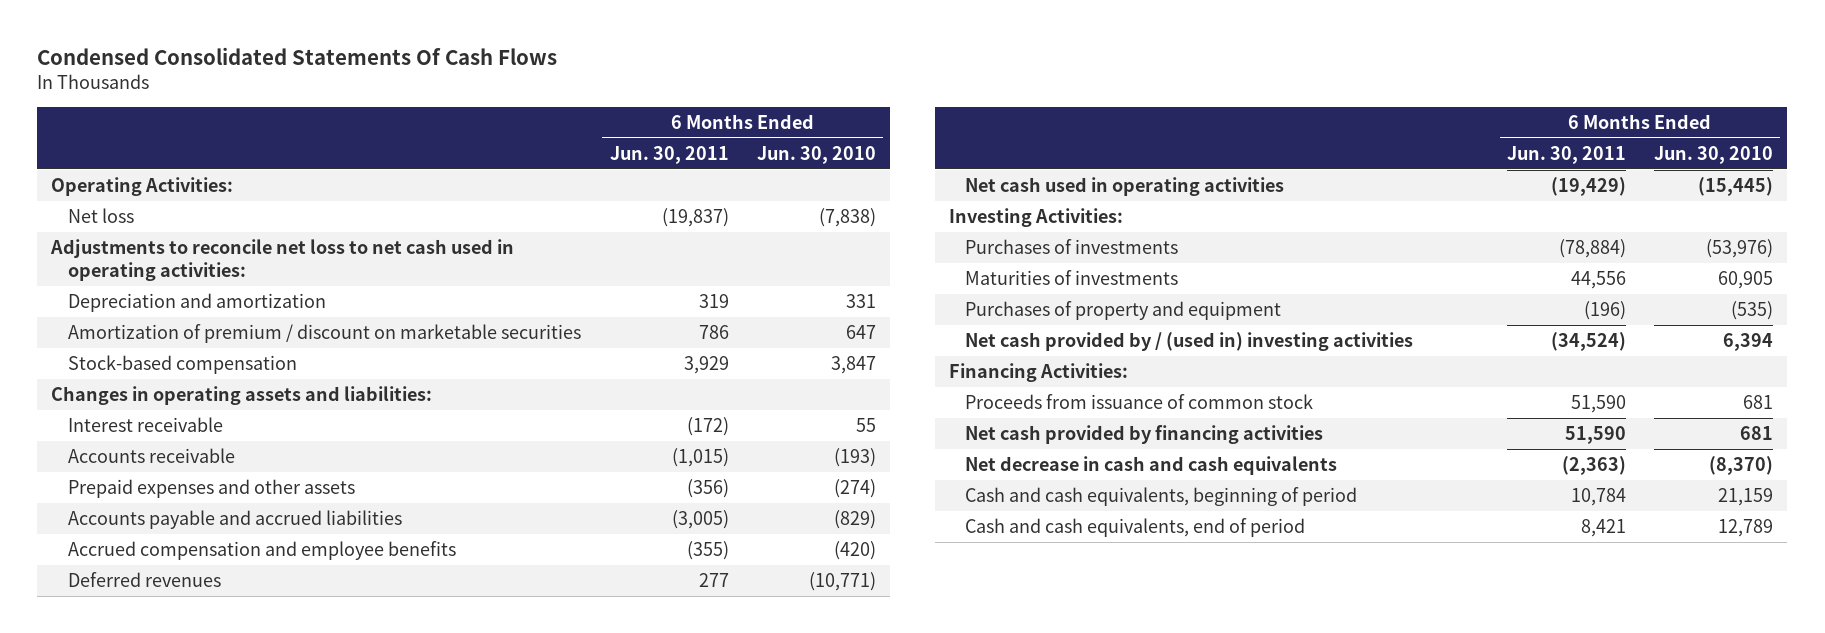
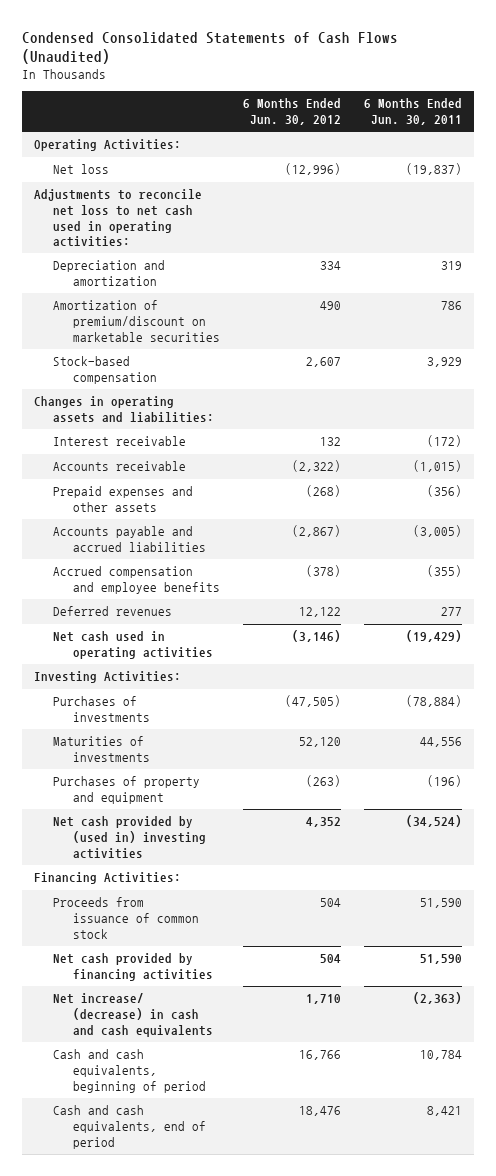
[37,46,558,65] Condensed Consolidated Statements Of Cash Flows -> [22,31,399,65] Condensed Consolidated Statements of Cash Flows (Unaudited)
[756,145,876,164] Jun. 30, 2010 -> none
none -> [243,98,342,125] 6 Months Ended Jun. 30, 2012
[68,323,582,343] Amortization of premium / discount on marketable securities -> [53,300,221,342] Amortization of premium/discount on marketable securities
[965,331,1414,351] Net cash provided by / (used in) investing activities -> [53,816,207,859] Net cash provided by (used in) investing activities
[965,455,1338,475] Net decrease in cash and cash equivalents -> [53,993,214,1037] Net increase/ (decrease) in cash and cash equivalents

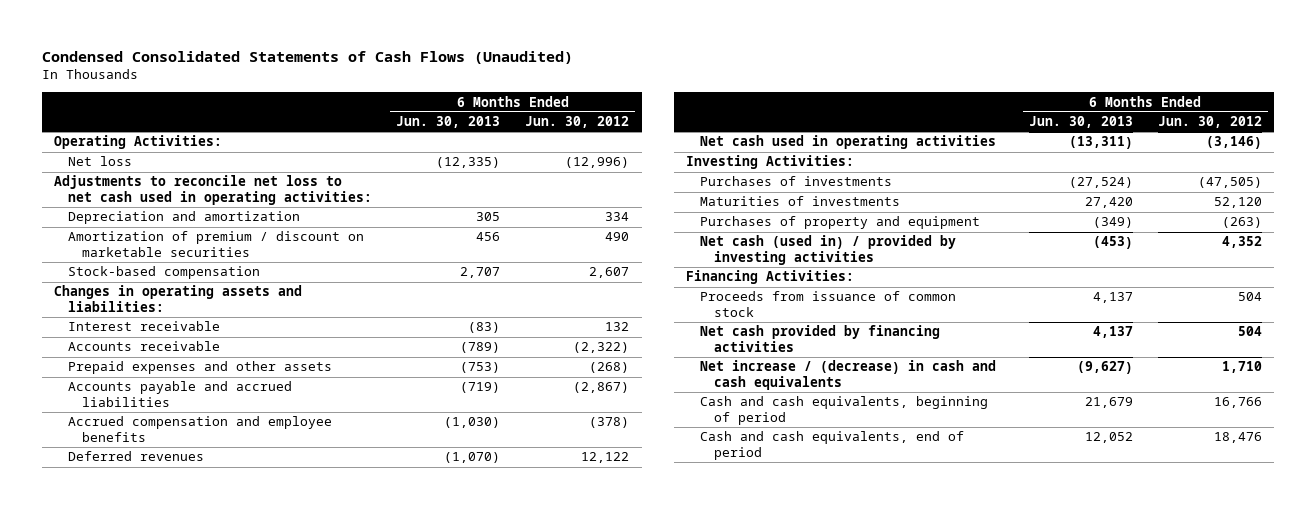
[364,98,463,125] 6 Months Ended Jun. 30, 2011 -> none
none -> [396,116,501,129] Jun. 30, 2013
[53,300,221,342] Amortization of premium/discount on marketable securities -> [67,231,364,258] Amortization of premium / discount on marketable securities
[53,816,207,859] Net cash provided by (used in) investing activities -> [700,235,957,266] Net cash (used in) / provided by investing activities
[53,993,214,1037] Net increase/ (decrease) in cash and cash equivalents -> [700,360,997,391] Net increase / (decrease) in cash and cash equivalents

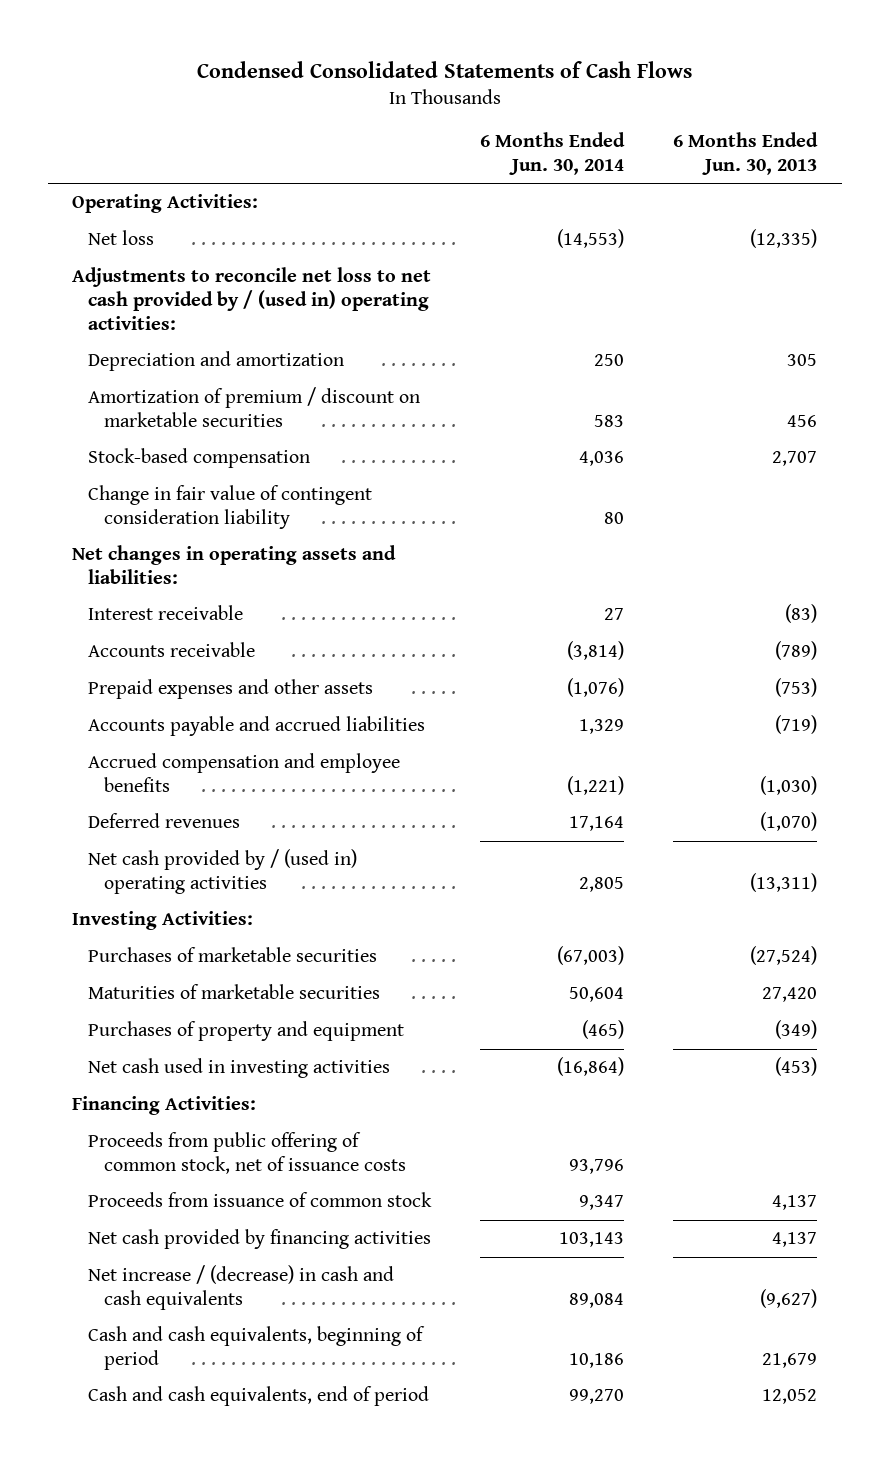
[41,50,573,64] Condensed Consolidated Statements of Cash Flows (Unaudited) -> [196,60,692,78] Condensed Consolidated Statements of Cash Flows
[525,116,630,129] Jun. 30, 2012 -> none
none -> [480,132,626,175] 6 Months Ended Jun. 30, 2014
[53,175,372,206] Adjustments to reconcile net loss to net cash used in operating activities: -> [72,267,432,330] Adjustments to reconcile net loss to net cash provided by / (used in) operating activities:
none -> [88,485,373,529] Change in fair value of contingent consideration liability
[53,285,302,313] Changes in operating assets and liabilities: -> [72,545,397,584] Net changes in operating assets and liabilities:
[700,135,997,150] Net cash used in operating activities -> [88,849,358,894] Net cash provided by / (used in) operating activities
[700,176,893,187] Purchases of investments -> [88,947,378,963] Purchases of marketable securities
[700,196,901,207] Maturities of investments -> [88,984,381,1000] Maturities of marketable securities
[700,235,957,266] Net cash (used in) / provided by investing activities -> [88,1058,391,1079] Net cash used in investing activities
none -> [88,1132,407,1174] Proceeds from public offering of common stock, net of issuance costs

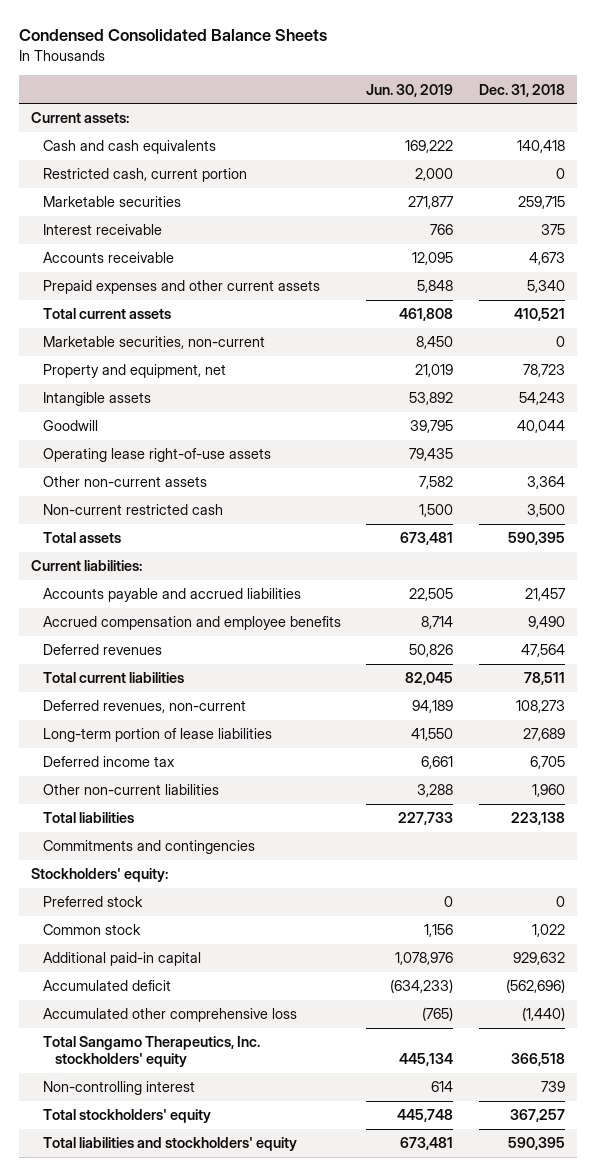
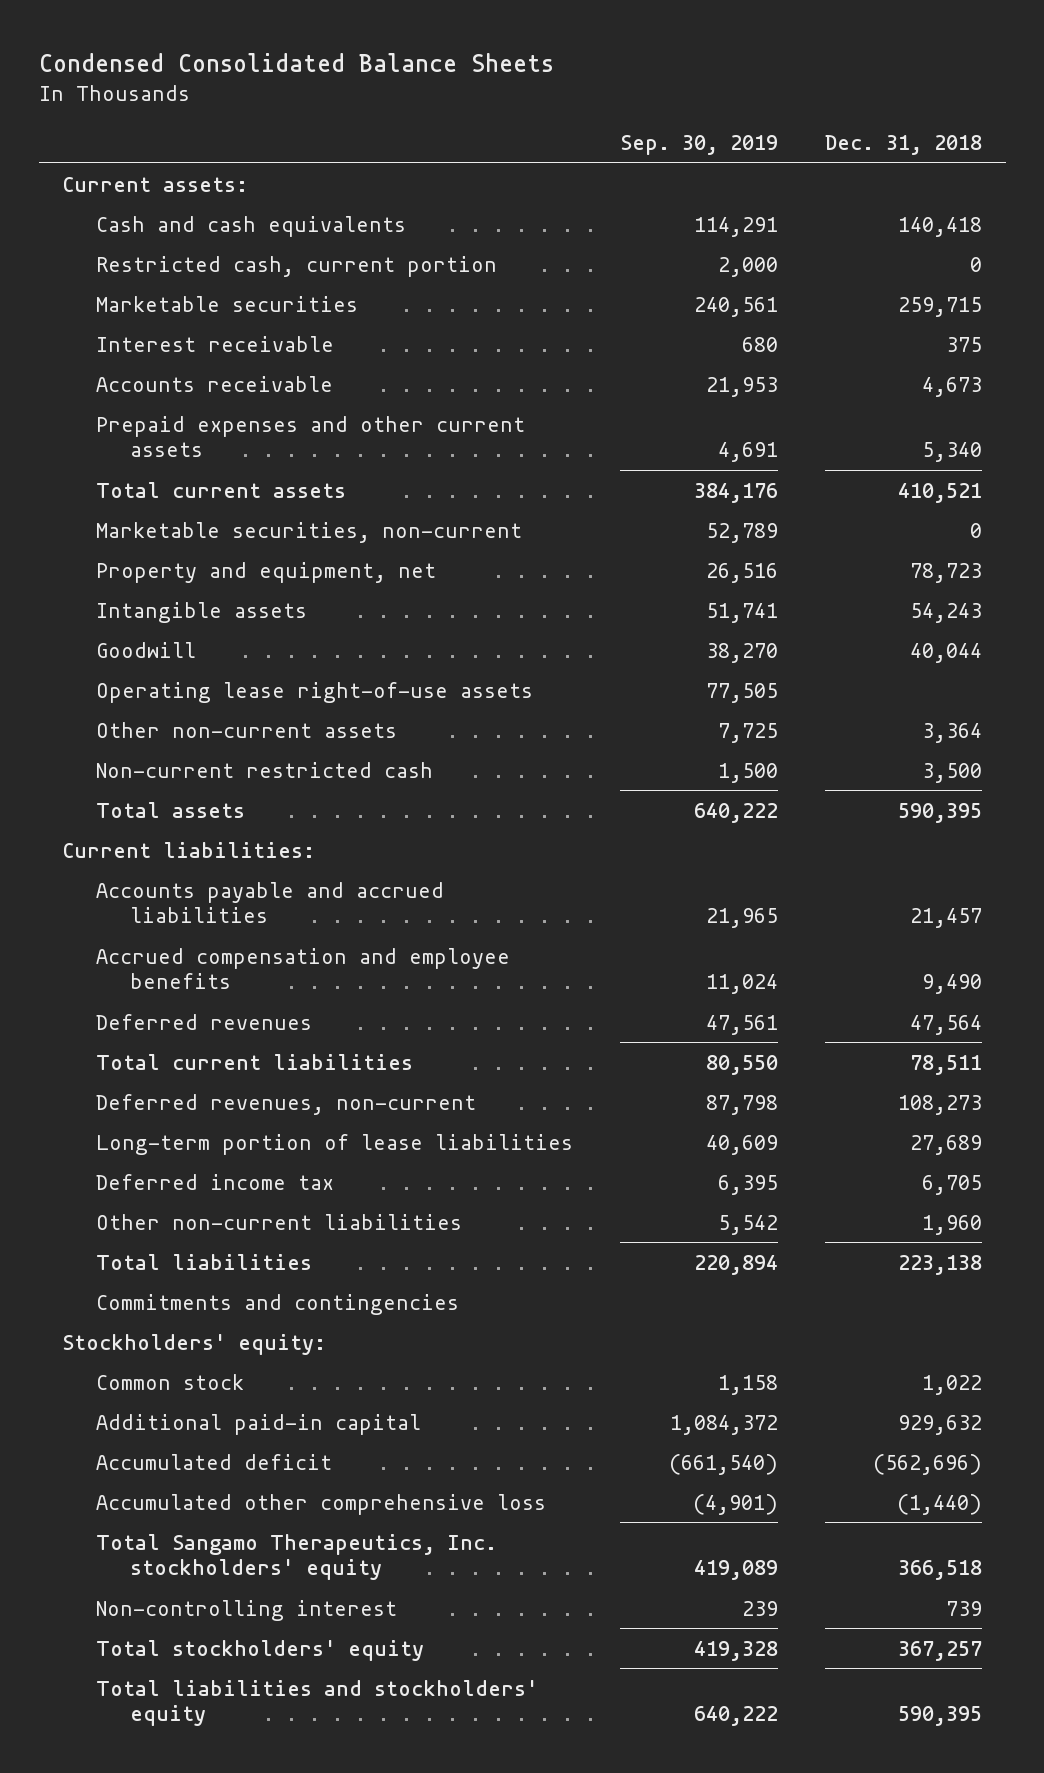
[366,83,454,97] Jun. 30, 2019 -> none
none -> [619,134,778,155] Sep. 30, 2019
[43,896,144,908] Preferred stock -> none

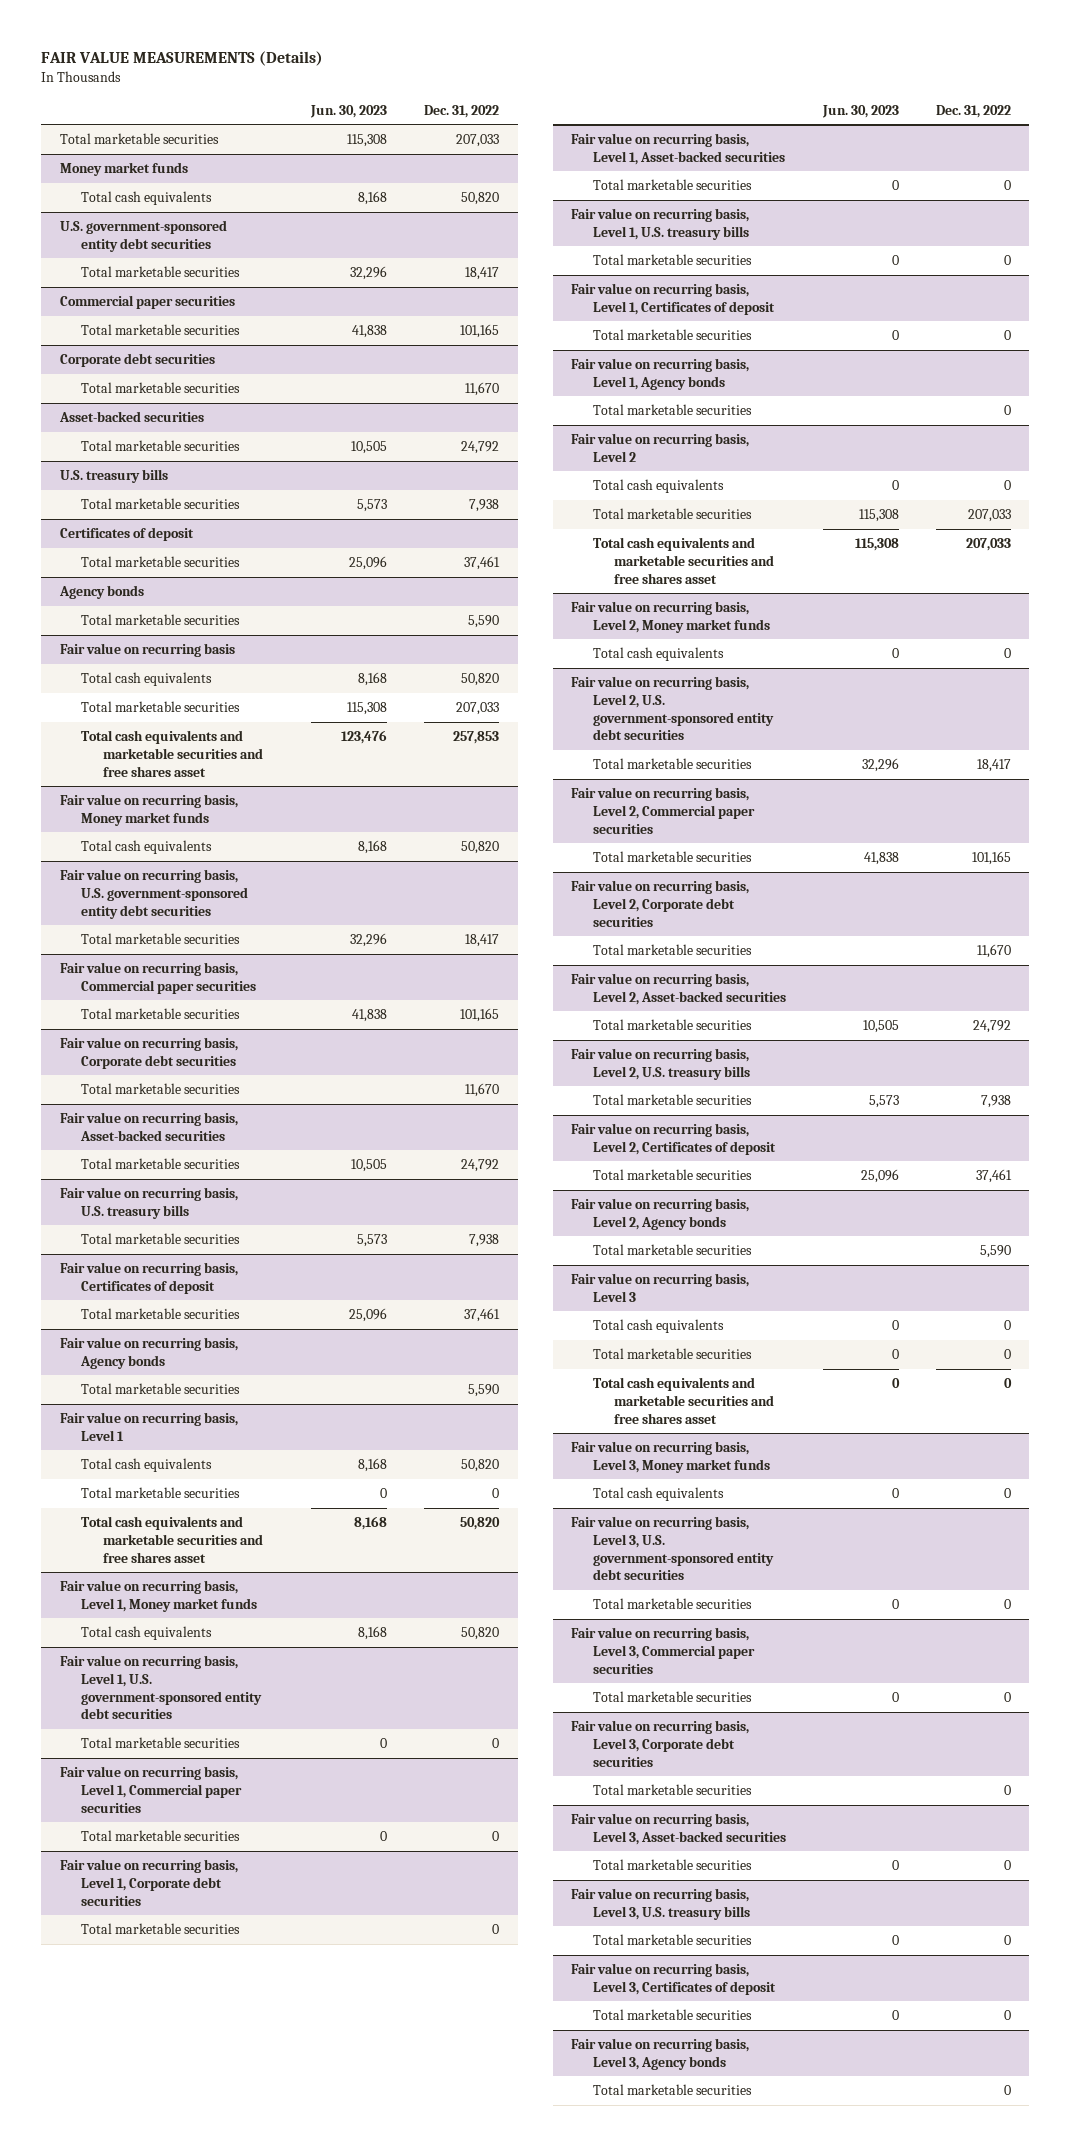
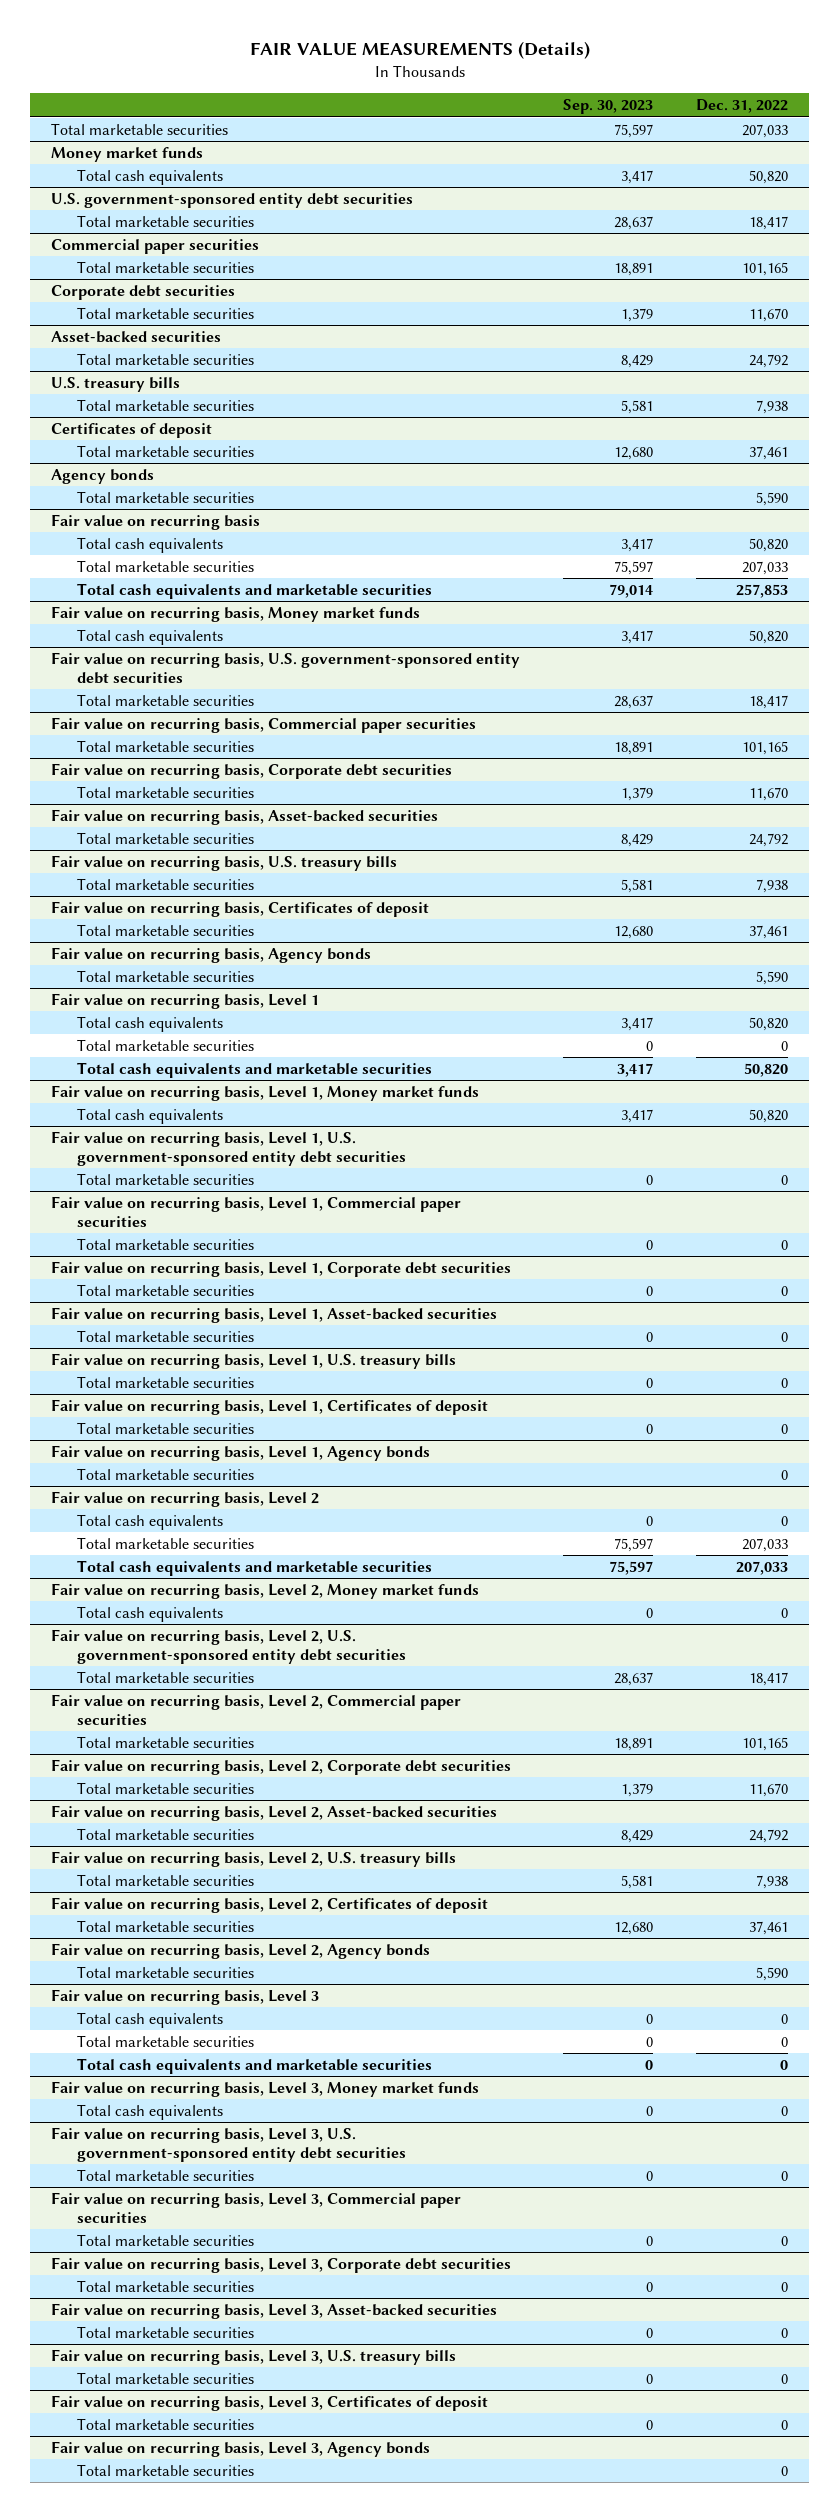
[310,104,388,118] Jun. 30, 2023 -> none
none -> [563,99,654,115] Sep. 30, 2023
[81,730,264,777] Total cash equivalents and marketable securities and free shares asset -> [76,583,432,600] Total cash equivalents and marketable securities
[81,1516,264,1563] Total cash equivalents and marketable securities and free shares asset -> [76,1062,432,1079] Total cash equivalents and marketable securities
[592,537,775,584] Total cash equivalents and marketable securities and free shares asset -> [76,1560,432,1577] Total cash equivalents and marketable securities
[592,1377,775,1424] Total cash equivalents and marketable securities and free shares asset -> [76,2058,432,2075] Total cash equivalents and marketable securities

